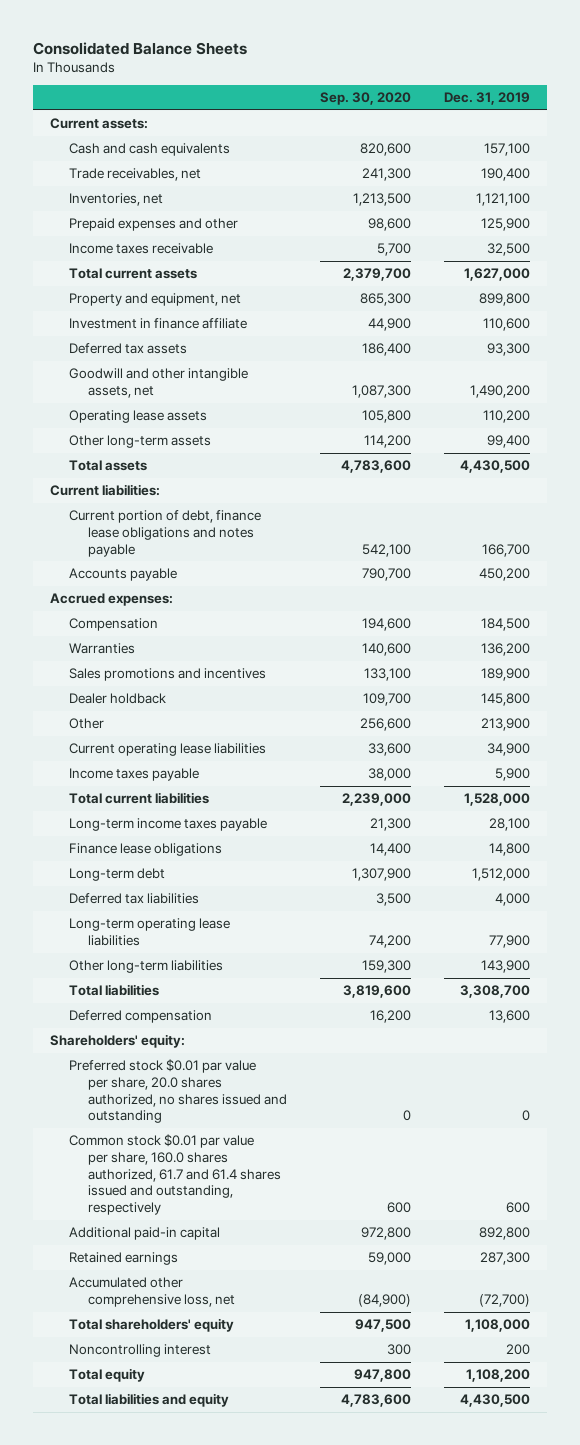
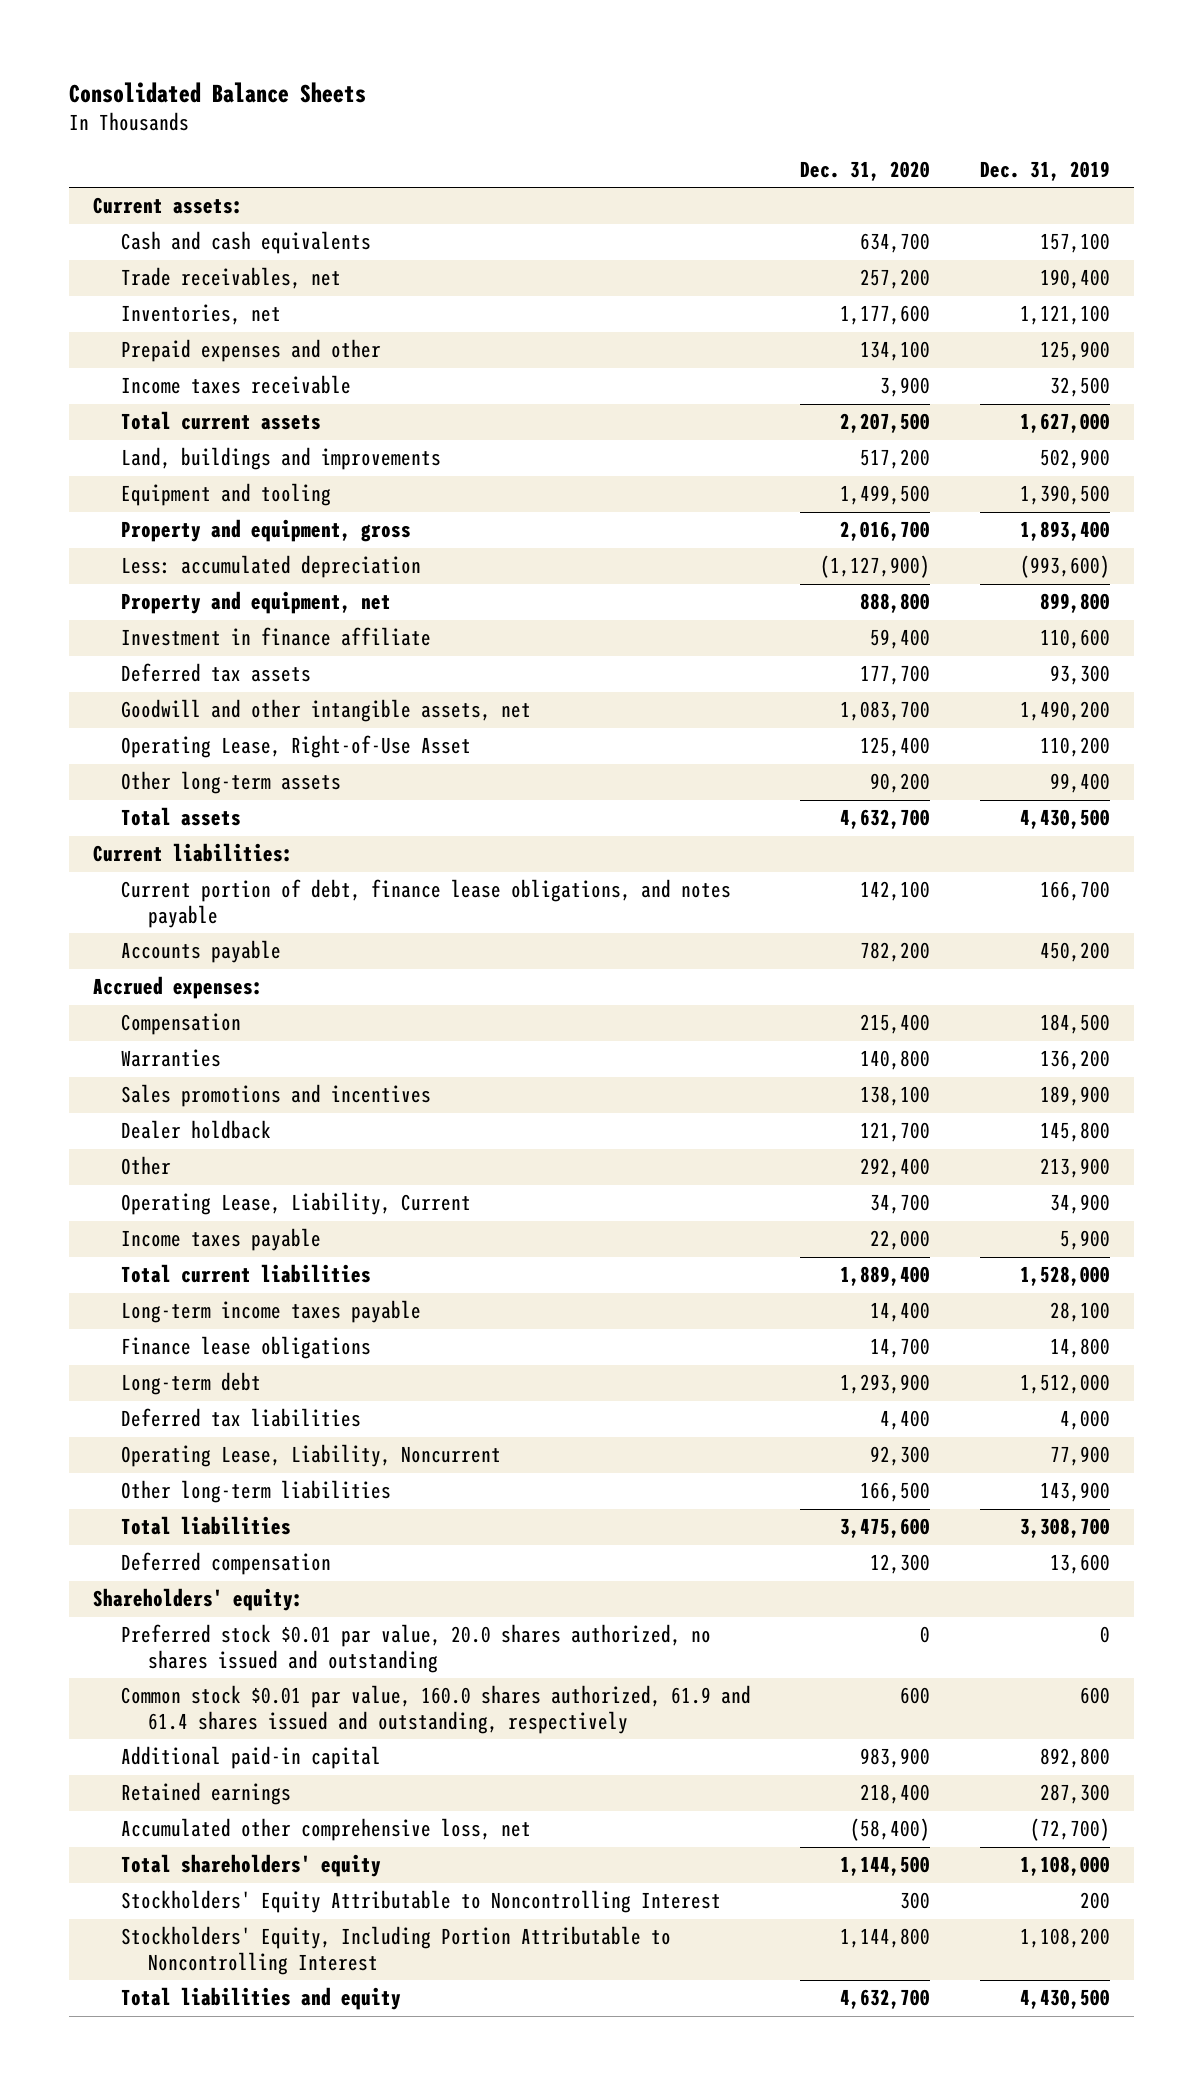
[320,92,412,106] Sep. 30, 2020 -> none
none -> [800,161,931,182] Dec. 31, 2020
none -> [120,447,441,471] Land, buildings and improvements
none -> [120,483,331,507] Equipment and tooling
none -> [120,519,411,543] Property and equipment, gross
none -> [120,555,421,579] Less: accumulated depreciation
[68,410,207,424] Operating lease assets -> [120,735,471,759] Operating Lease, Right-of-Use Asset
[68,510,261,557] Current portion of debt, finance lease obligations and notes payable -> [120,879,731,928] Current portion of debt, finance lease obligations, and notes payable
[68,743,266,757] Current operating lease liabilities -> [120,1192,471,1216] Operating Lease, Liability, Current
[68,918,230,946] Long-term operating lease liabilities -> [120,1444,501,1468] Operating Lease, Liability, Noncurrent
[68,1059,287,1124] Preferred stock $0.01 par value per share, 20.0 shares authorized, no shares issued and outstanding -> [120,1624,711,1673] Preferred stock $0.01 par value, 20.0 shares authorized, no shares issued and outstanding
[68,1134,281,1216] Common stock $0.01 par value per share, 160.0 shares authorized, 61.7 and 61.4 shares issued and outstanding, respectively -> [120,1685,751,1734] Common stock $0.01 par value, 160.0 shares authorized, 61.9 and 61.4 shares issued and outstanding, respectively
[68,1344,211,1358] Noncontrolling interest -> [120,1890,721,1914] Stockholders' Equity Attributable to Noncontrolling Interest
[68,1368,145,1383] Total equity -> [120,1926,671,1975] Stockholders' Equity, Including Portion Attributable to Noncontrolling Interest

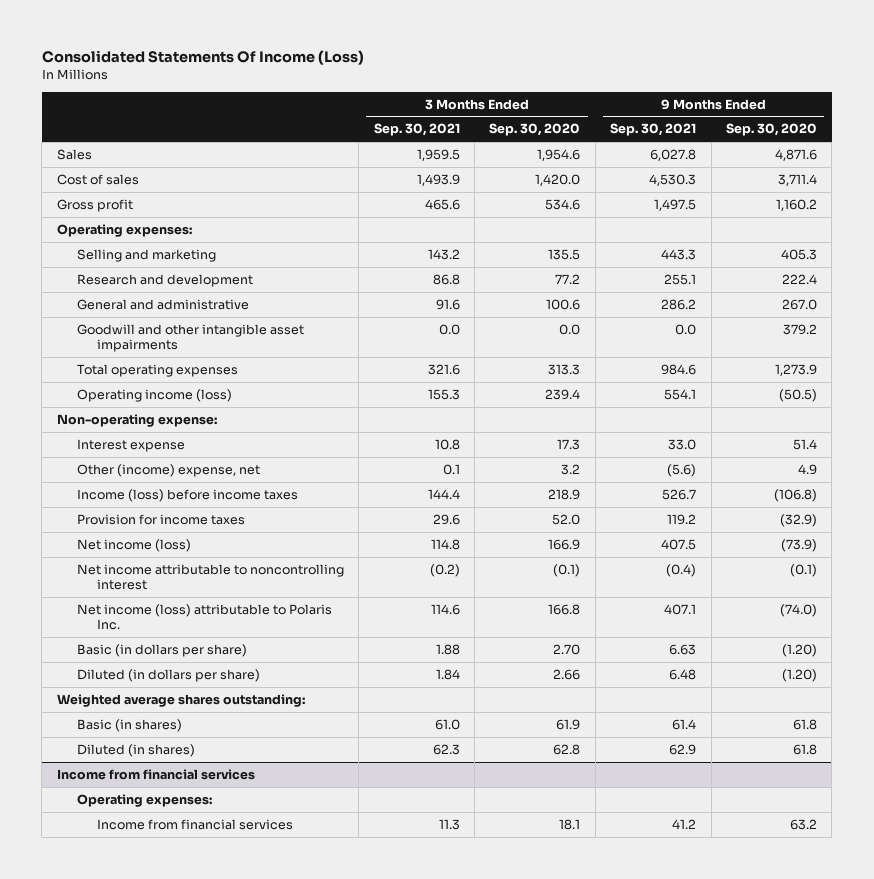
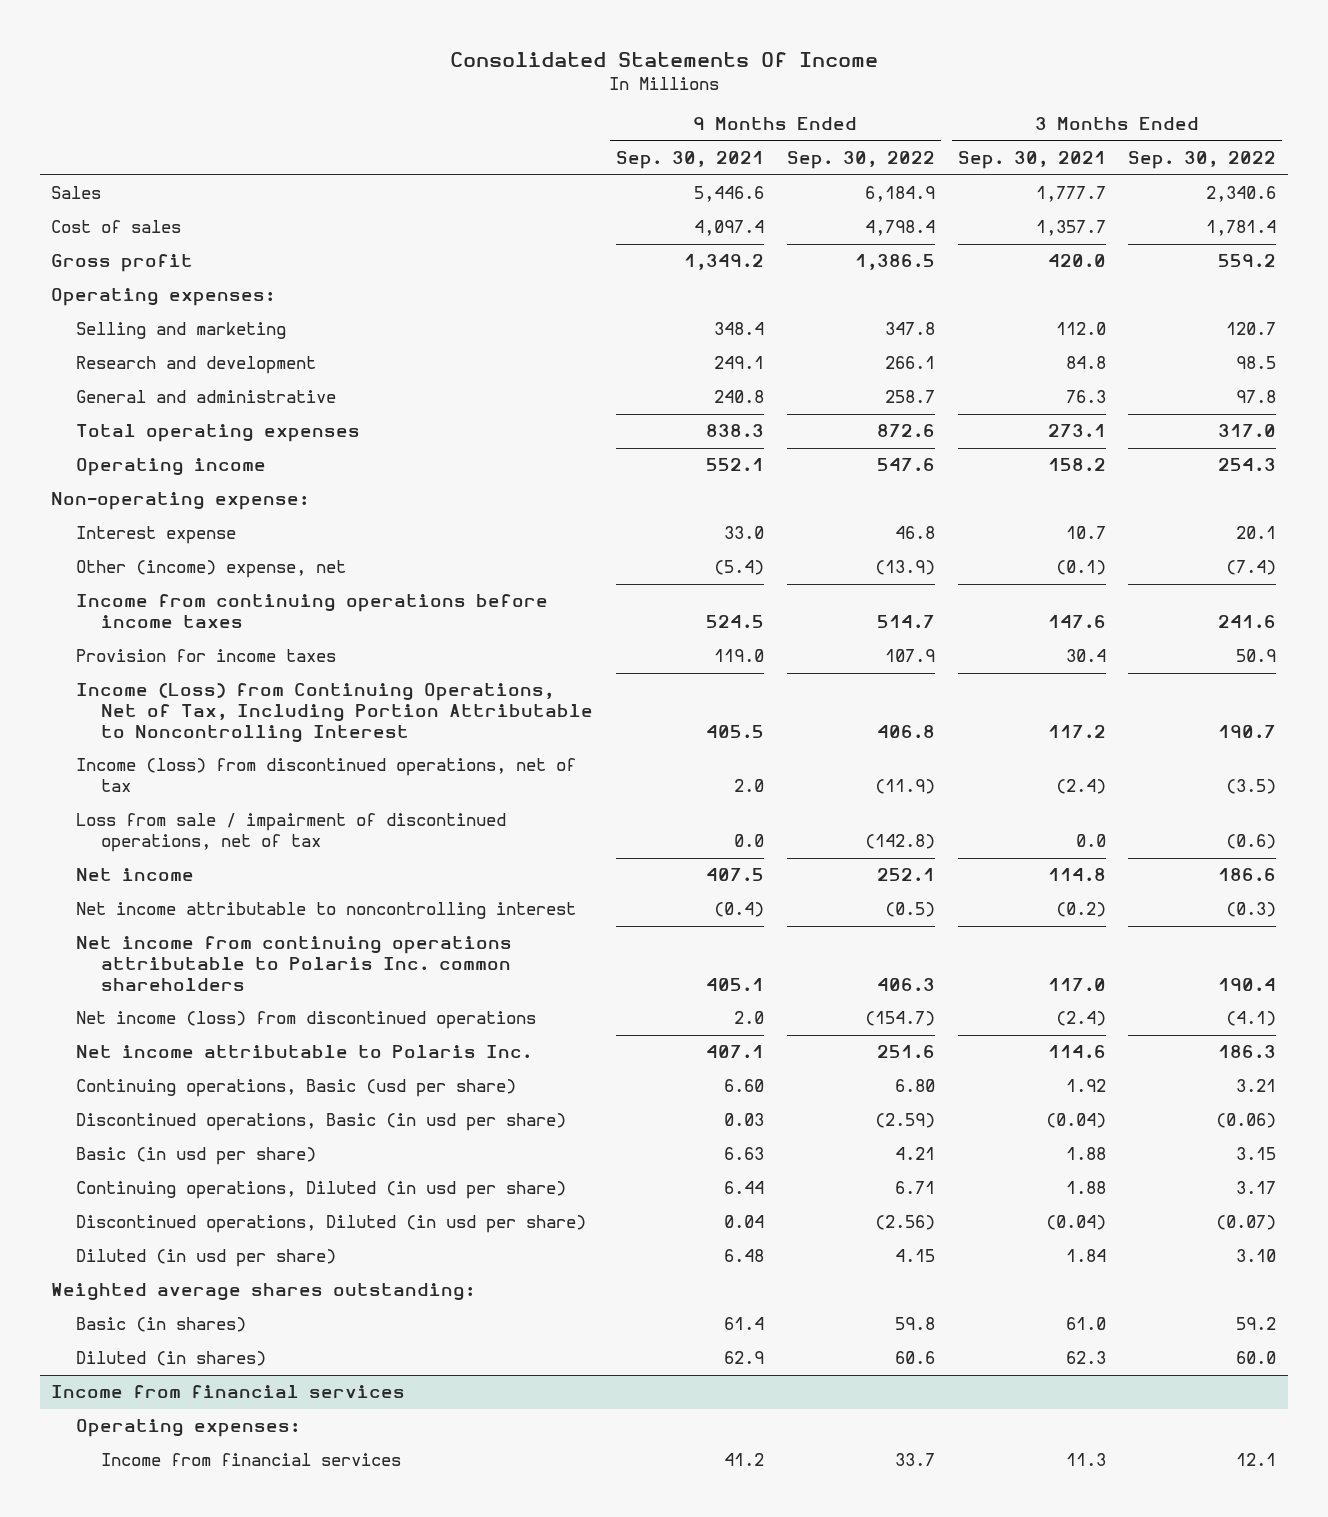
[41,49,364,65] Consolidated Statements Of Income (Loss) -> [449,51,878,67] Consolidated Statements Of Income
[489,123,581,137] Sep. 30, 2020 -> none
[725,123,817,137] Sep. 30, 2020 -> none
none -> [786,151,935,170] Sep. 30, 2022
none -> [1128,151,1277,170] Sep. 30, 2022
[416,149,460,162] 1,959.5 -> [1035,186,1106,203] 1,777.7
[650,149,697,162] 6,027.8 -> [694,186,765,203] 5,446.6
[416,174,460,187] 1,493.9 -> [1035,220,1106,237] 1,357.7
[649,174,697,187] 4,530.3 -> [694,220,765,237] 4,097.4
[424,199,460,211] 465.6 -> [1047,254,1106,268] 420.0
[654,199,697,212] 1,497.5 -> [684,254,765,271] 1,349.2
[76,324,304,353] Goodwill and other intangible asset impairments -> none
[427,249,460,261] 143.2 -> [1055,322,1106,336] 112.0
[661,249,697,261] 443.3 -> [714,322,765,336] 348.4
[432,274,460,286] 86.8 -> [1065,356,1106,370] 84.8
[664,274,697,286] 255.1 -> [714,356,765,370] 249.1
[435,299,460,311] 91.6 -> [1065,390,1106,404] 76.3
[661,299,697,311] 286.2 -> [714,390,765,404] 240.8
[427,364,460,376] 321.6 -> [1047,424,1106,438] 273.1
[661,364,697,376] 984.6 -> [706,424,765,438] 838.3
[76,389,232,403] Operating income (loss) -> [76,458,267,477] Operating income
[427,389,460,401] 155.3 -> [1047,458,1106,472] 158.2
[664,389,697,401] 554.1 -> [706,458,765,472] 552.1
[434,439,460,451] 10.8 -> [1065,526,1106,540] 10.7
[442,464,460,476] 0.1 -> [1055,560,1106,576] (0.1)
[667,464,697,478] (5.6) -> [714,560,765,576] (5.4)
[76,489,298,503] Income (loss) before income taxes -> [76,594,549,629] Income from continuing operations before income taxes
[427,489,460,500] 144.4 -> [1047,615,1106,629] 147.6
[662,489,697,501] 526.7 -> [706,615,765,629] 524.5
[432,514,460,526] 29.6 -> [1065,649,1106,663] 30.4
[667,514,697,526] 119.2 -> [714,649,765,663] 119.0
none -> [76,683,594,743] Income (Loss) from Continuing Operations, Net of Tax, Including Portion Attributable to Noncontrolling Interest
none -> [76,758,577,793] Income (loss) from discontinued operations, net of tax
none -> [76,813,507,853] Loss from sale / impairment of discontinued operations, net of tax
[76,539,191,553] Net income (loss) -> [76,868,195,882] Net income
none -> [76,936,513,991] Net income from continuing operations attributable to Polaris Inc. common shareholders
none -> [76,1011,537,1030] Net income (loss) from discontinued operations
[76,604,332,631] Net income (loss) attributable to Polaris Inc. -> [76,1045,533,1059] Net income attributable to Polaris Inc.
none -> [76,1079,517,1098] Continuing operations, Basic (usd per share)
none -> [76,1113,567,1132] Discontinued operations, Basic (in usd per share)
[76,644,247,658] Basic (in dollars per share) -> [76,1147,317,1166] Basic (in usd per share)
none -> [76,1181,567,1200] Continuing operations, Diluted (in usd per share)
none -> [76,1215,587,1234] Discontinued operations, Diluted (in usd per share)
[76,669,260,683] Diluted (in dollars per share) -> [76,1249,337,1268] Diluted (in usd per share)

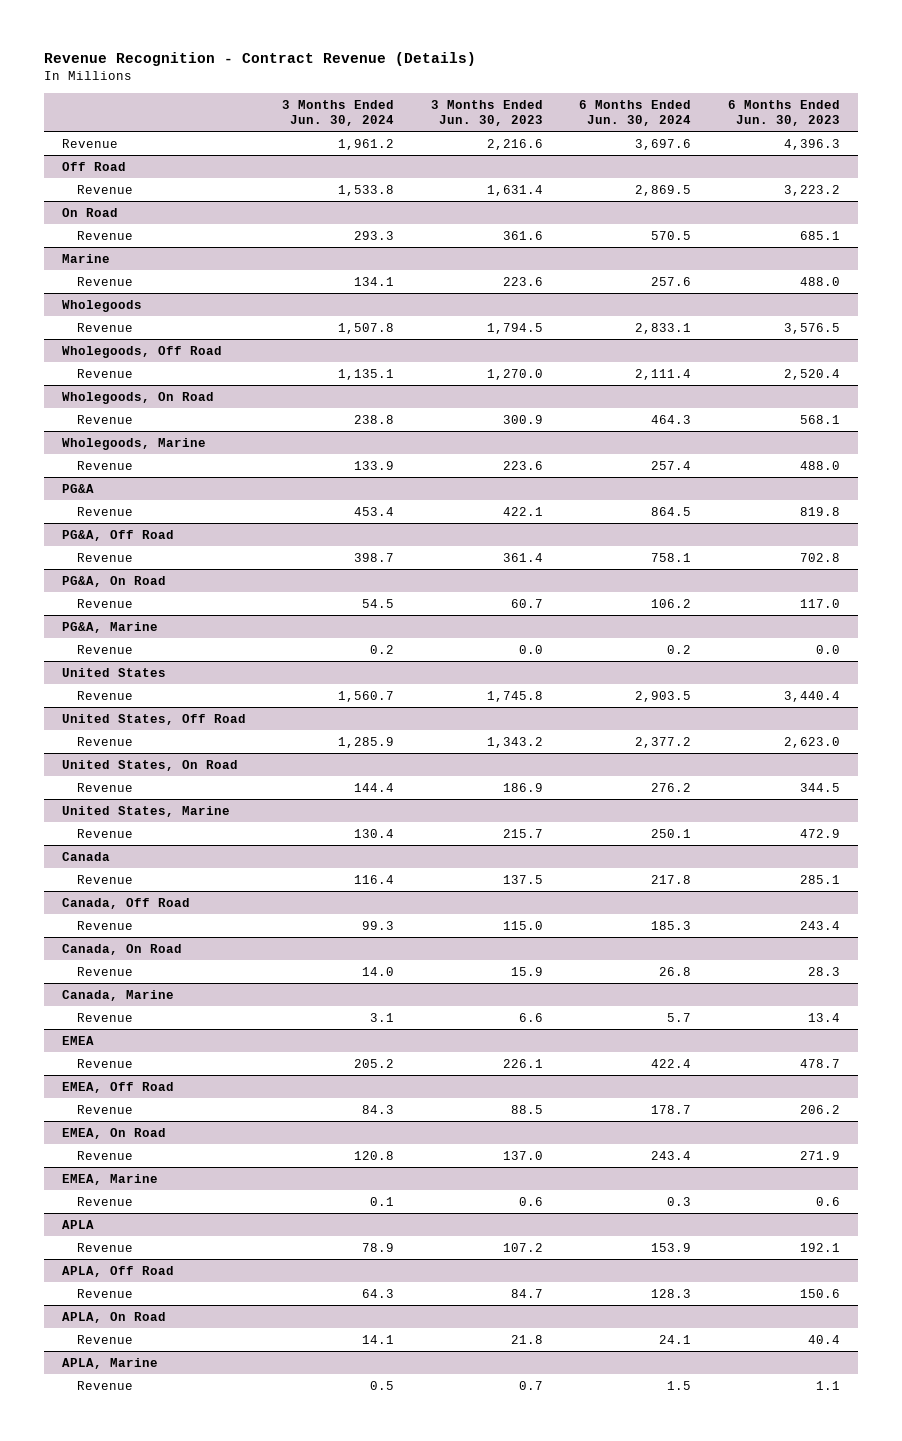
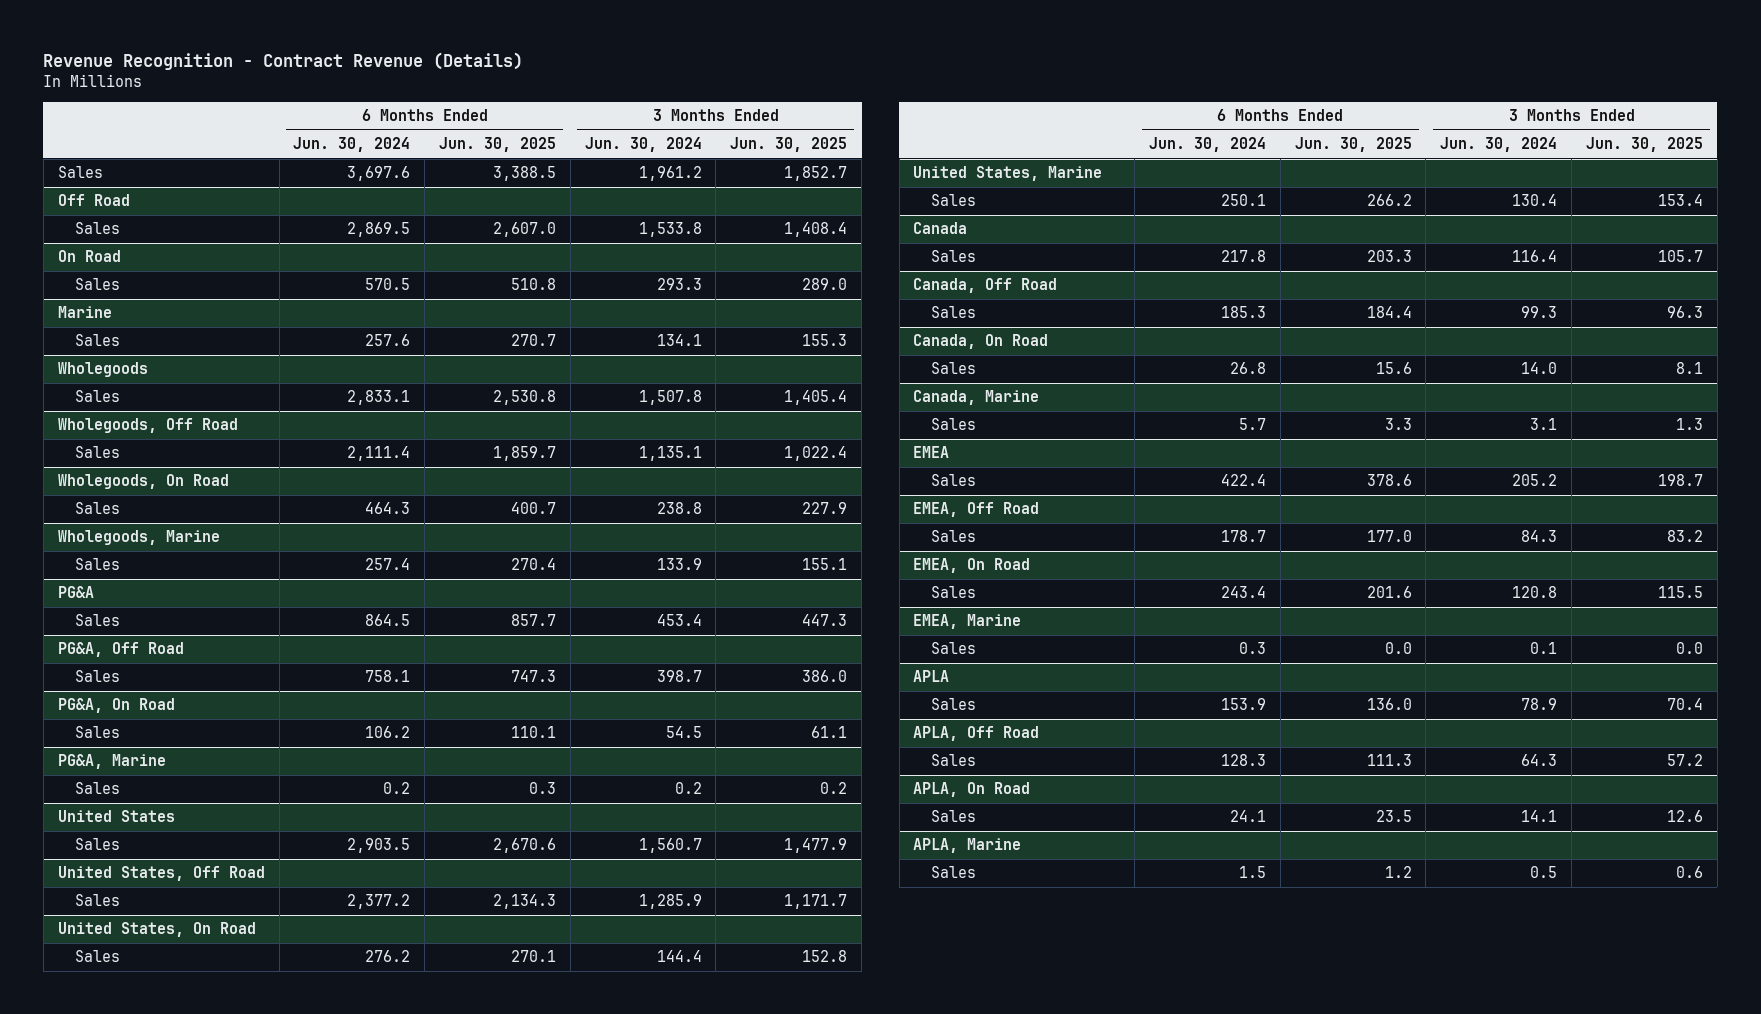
[430,99,543,127] 3 Months Ended Jun. 30, 2023 -> none
[727,99,840,127] 6 Months Ended Jun. 30, 2023 -> none
none -> [438,137,556,153] Jun. 30, 2025
none -> [730,137,848,153] Jun. 30, 2025
[62,138,119,148] Revenue -> [57,166,103,179] Sales
[76,184,133,194] Revenue -> [75,222,121,235] Sales
[76,230,133,240] Revenue -> [75,278,121,291] Sales
[76,276,133,286] Revenue -> [75,334,121,347] Sales
[76,322,133,332] Revenue -> [75,390,121,403] Sales
[76,368,133,378] Revenue -> [75,446,121,459] Sales
[76,414,133,424] Revenue -> [75,502,121,515] Sales
[76,460,133,470] Revenue -> [75,558,121,571] Sales
[76,506,133,516] Revenue -> [75,614,121,627] Sales
[76,552,133,562] Revenue -> [75,670,121,683] Sales
[76,598,133,608] Revenue -> [75,726,121,739] Sales
[76,644,133,654] Revenue -> [75,782,121,795] Sales
[76,690,133,700] Revenue -> [75,838,121,851] Sales
[76,736,133,746] Revenue -> [75,894,121,907] Sales
[76,782,133,792] Revenue -> [75,950,121,963] Sales
[76,828,133,838] Revenue -> [930,194,976,207] Sales
[76,874,133,884] Revenue -> [930,250,976,263] Sales
[76,920,133,930] Revenue -> [930,306,976,319] Sales
[76,966,133,976] Revenue -> [930,362,976,375] Sales
[76,1012,133,1022] Revenue -> [930,418,976,431] Sales
[76,1058,133,1068] Revenue -> [930,474,976,487] Sales
[76,1104,133,1114] Revenue -> [930,530,976,543] Sales
[76,1150,133,1160] Revenue -> [930,586,976,599] Sales
[76,1196,133,1206] Revenue -> [930,642,976,655] Sales
[76,1242,133,1252] Revenue -> [930,698,976,711] Sales
[76,1288,133,1298] Revenue -> [930,754,976,767] Sales
[76,1334,133,1344] Revenue -> [930,810,976,823] Sales
[76,1380,133,1390] Revenue -> [930,866,976,879] Sales

